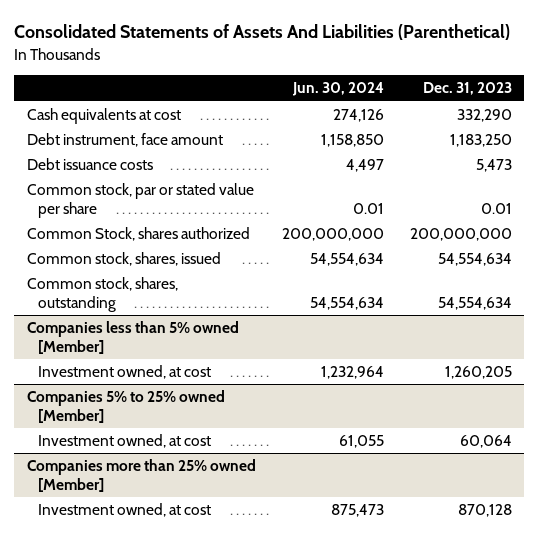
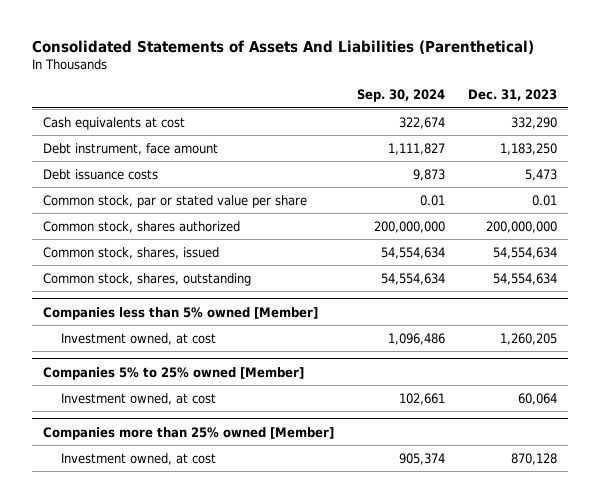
[291,82,384,97] Jun. 30, 2024 -> none
none -> [357,89,446,103] Sep. 30, 2024
[26,227,250,242] Common Stock, shares authorized -> [43,220,241,233] Common stock, shares authorized

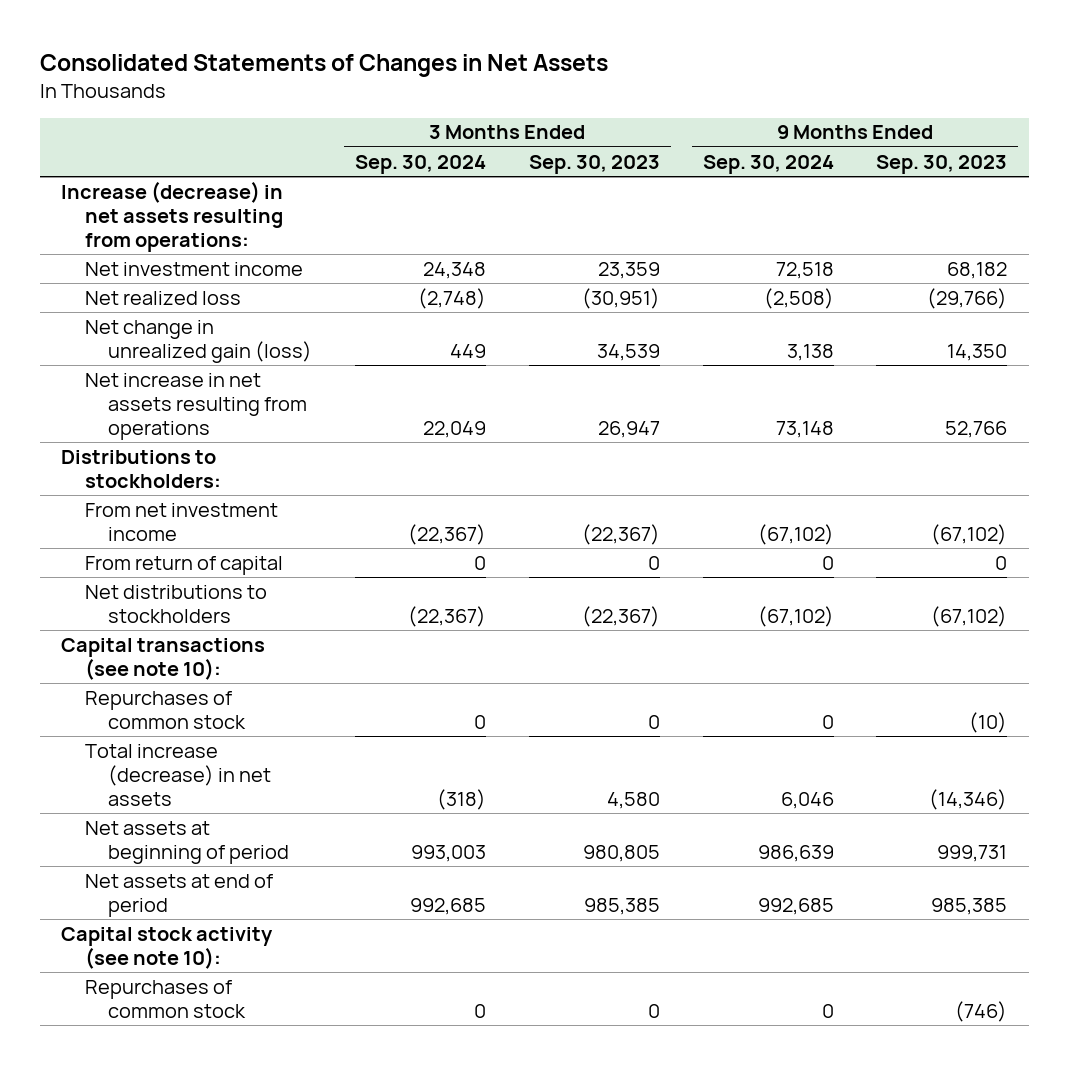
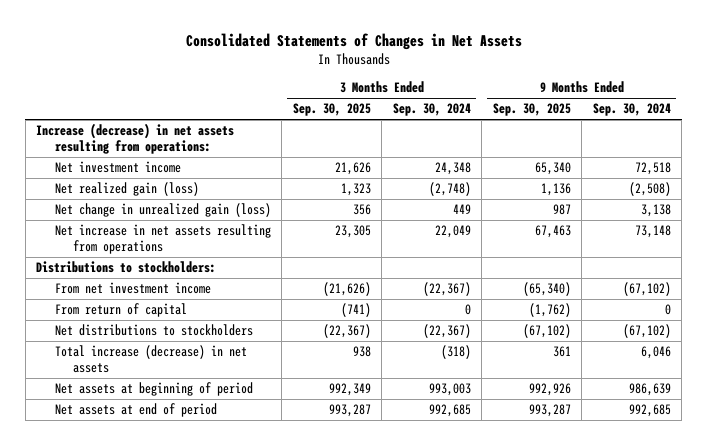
[528,154,660,174] Sep. 30, 2023 -> none
[876,154,1008,174] Sep. 30, 2023 -> none
none -> [292,103,371,117] Sep. 30, 2025
none -> [492,103,571,117] Sep. 30, 2025
[84,290,241,305] Net realized loss -> [54,182,199,197] Net realized gain (loss)
[61,637,266,680] Capital transactions (see note 10): -> none
[84,690,247,729] Repurchases of common stock -> none
[61,926,274,969] Capital stock activity (see note 10): -> none
[84,979,247,1018] Repurchases of common stock -> none

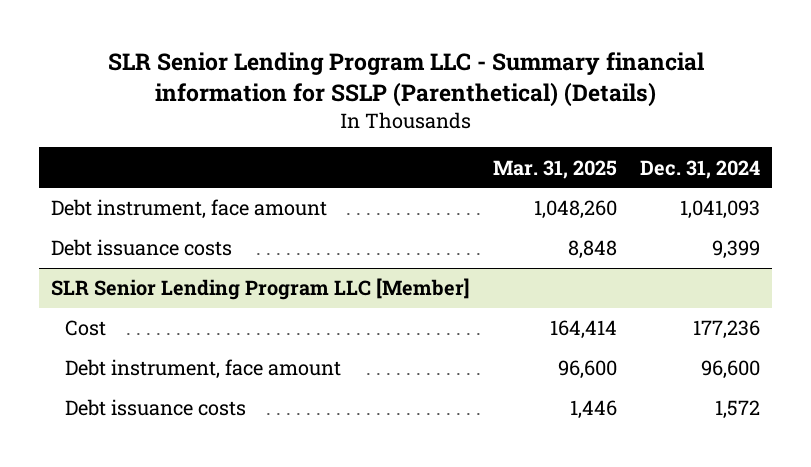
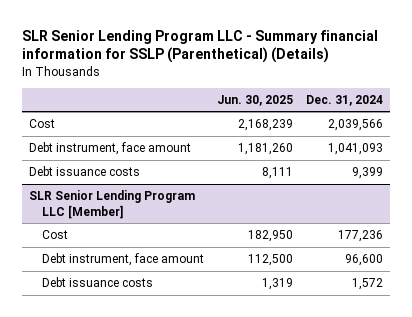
[493,159,618,179] Mar. 31, 2025 -> none
none -> [216,94,293,106] Jun. 30, 2025
none -> [28,119,55,129] Cost

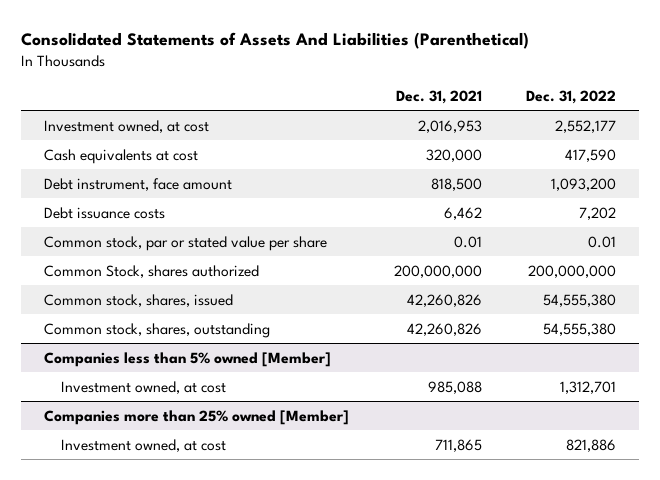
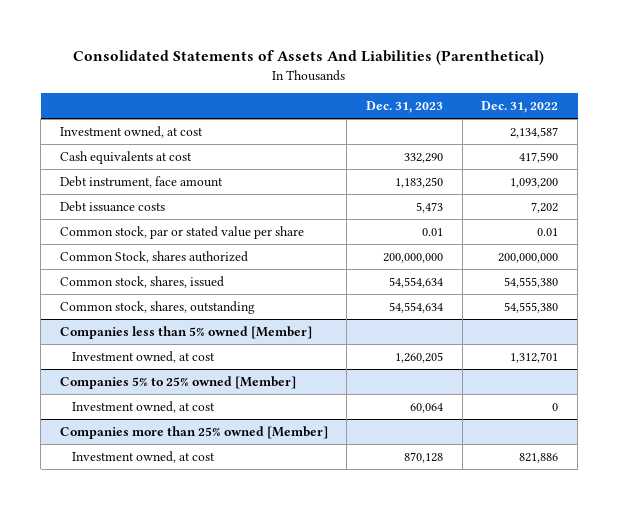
[395,89,482,104] Dec. 31, 2021 -> none
none -> [366,100,444,113] Dec. 31, 2023
[555,119,617,133] 2,552,177 -> [510,126,559,138] 2,134,587
none -> [59,375,296,389] Companies 5% to 25% owned [Member]
none -> [71,400,215,413] Investment owned, at cost

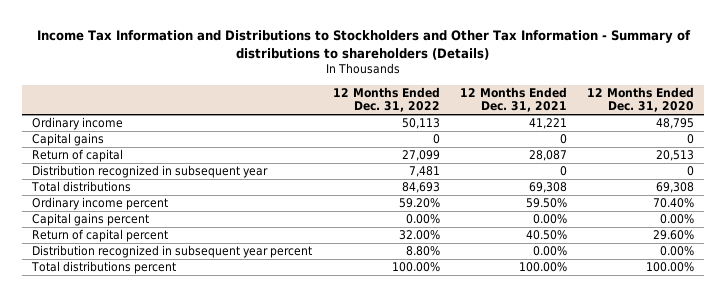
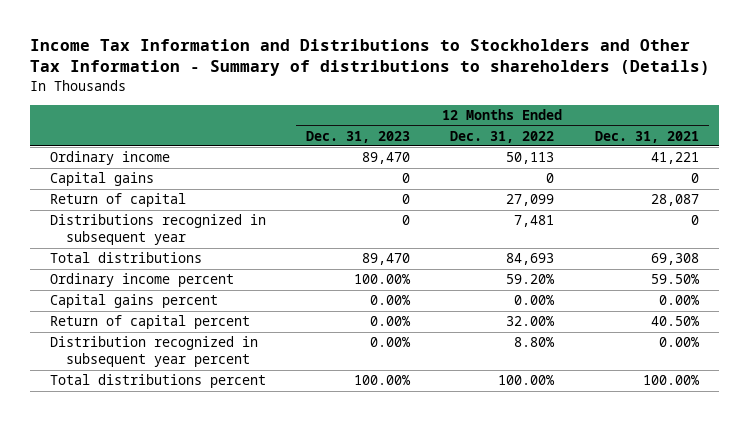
[586,87,694,113] 12 Months Ended Dec. 31, 2020 -> none
none -> [306,130,411,143] Dec. 31, 2023
[32,165,269,179] Distribution recognized in subsequent year -> [49,214,266,246] Distributions recognized in subsequent year

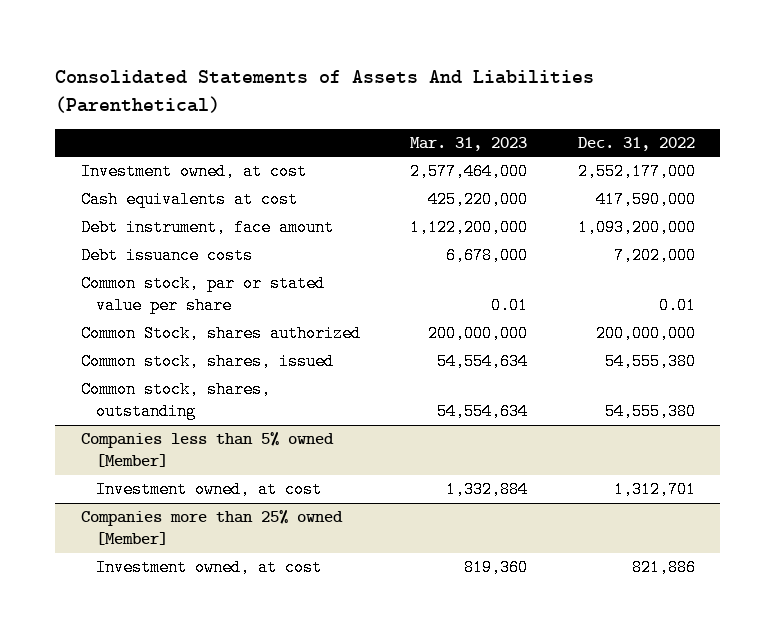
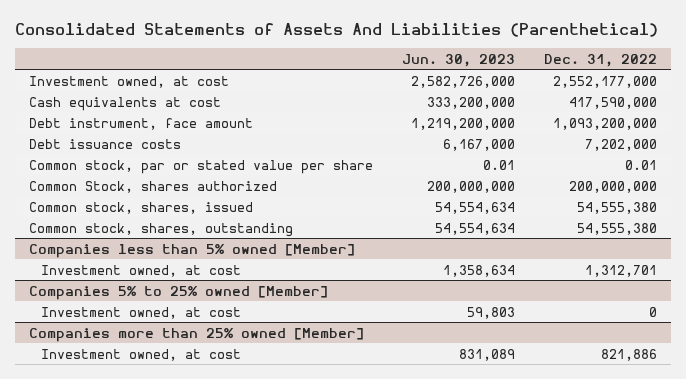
[410,137,528,152] Mar. 31, 2023 -> none
none -> [401,53,515,67] Jun. 30, 2023
none -> [29,285,329,300] Companies 5% to 25% owned [Member]
none -> [40,306,241,319] Investment owned, at cost

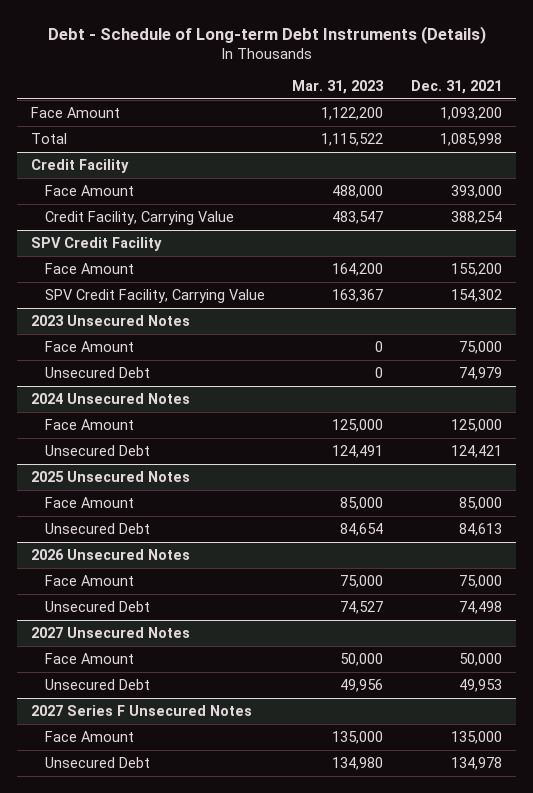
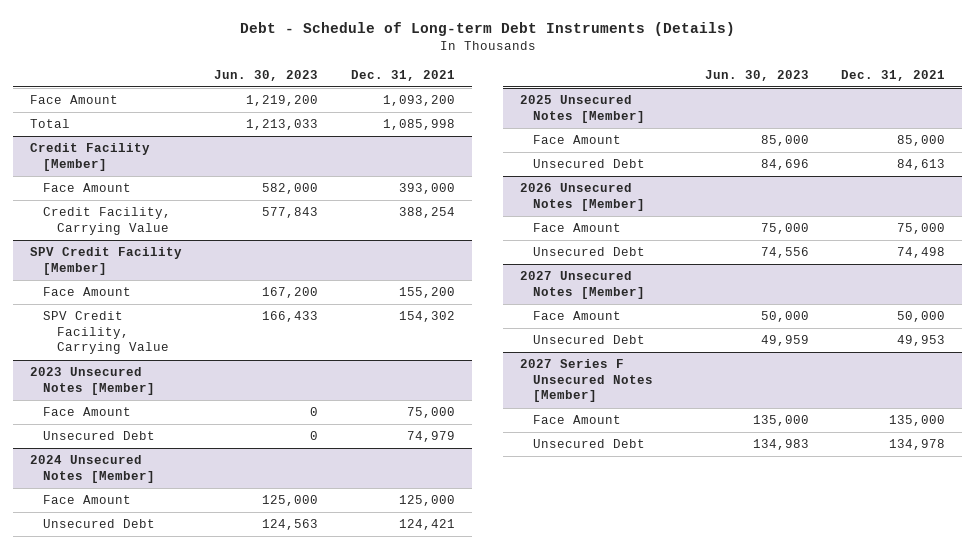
[292,80,385,95] Mar. 31, 2023 -> none
none -> [214,69,319,81] Jun. 30, 2023
[31,158,130,173] Credit Facility -> [29,143,150,171] Credit Facility [Member]
[31,236,163,251] SPV Credit Facility -> [29,247,182,275] SPV Credit Facility [Member]
[31,314,191,326] 2023 Unsecured Notes -> [29,367,156,395] 2023 Unsecured Notes [Member]
[31,392,191,404] 2024 Unsecured Notes -> [29,455,156,483] 2024 Unsecured Notes [Member]
[31,470,191,482] 2025 Unsecured Notes -> [519,95,646,123] 2025 Unsecured Notes [Member]
[31,548,191,560] 2026 Unsecured Notes -> [519,183,646,211] 2026 Unsecured Notes [Member]
[31,626,191,638] 2027 Unsecured Notes -> [519,271,646,299] 2027 Unsecured Notes [Member]
[31,704,253,716] 2027 Series F Unsecured Notes -> [519,359,654,403] 2027 Series F Unsecured Notes [Member]

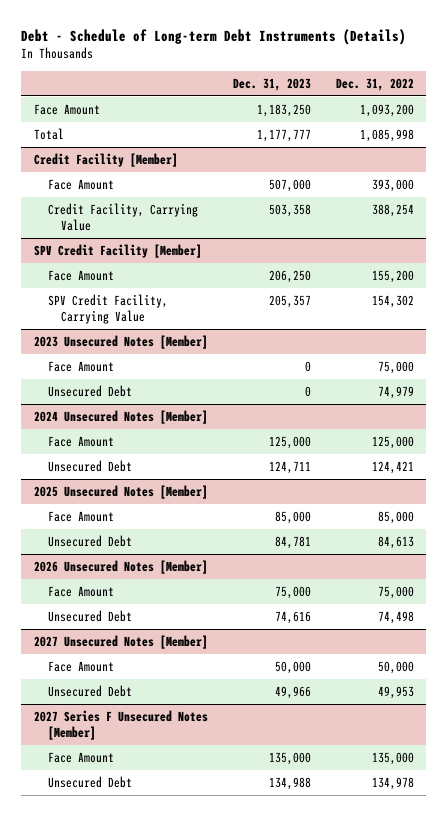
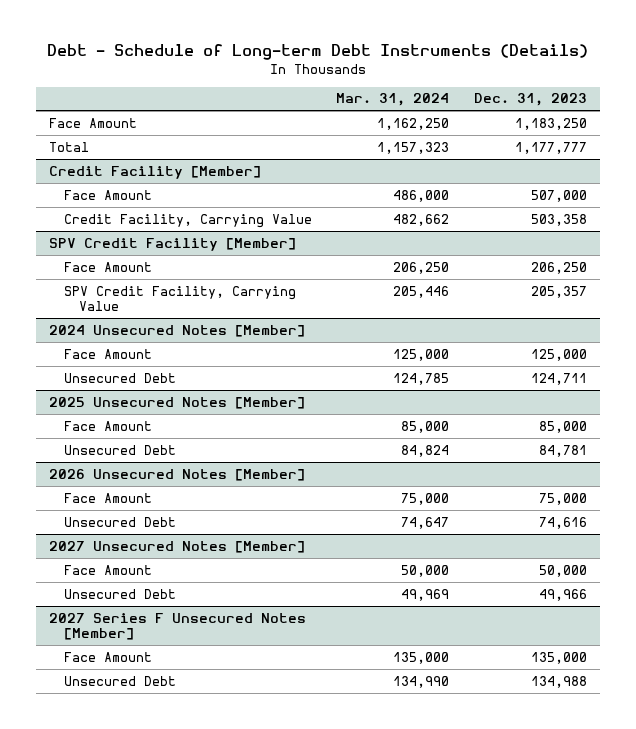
[335,78,414,92] Dec. 31, 2022 -> none
none -> [336,93,450,107] Mar. 31, 2024
[33,334,208,349] 2023 Unsecured Notes [Member] -> none
[47,360,114,372] Face Amount -> none
[47,384,132,397] Unsecured Debt -> none

